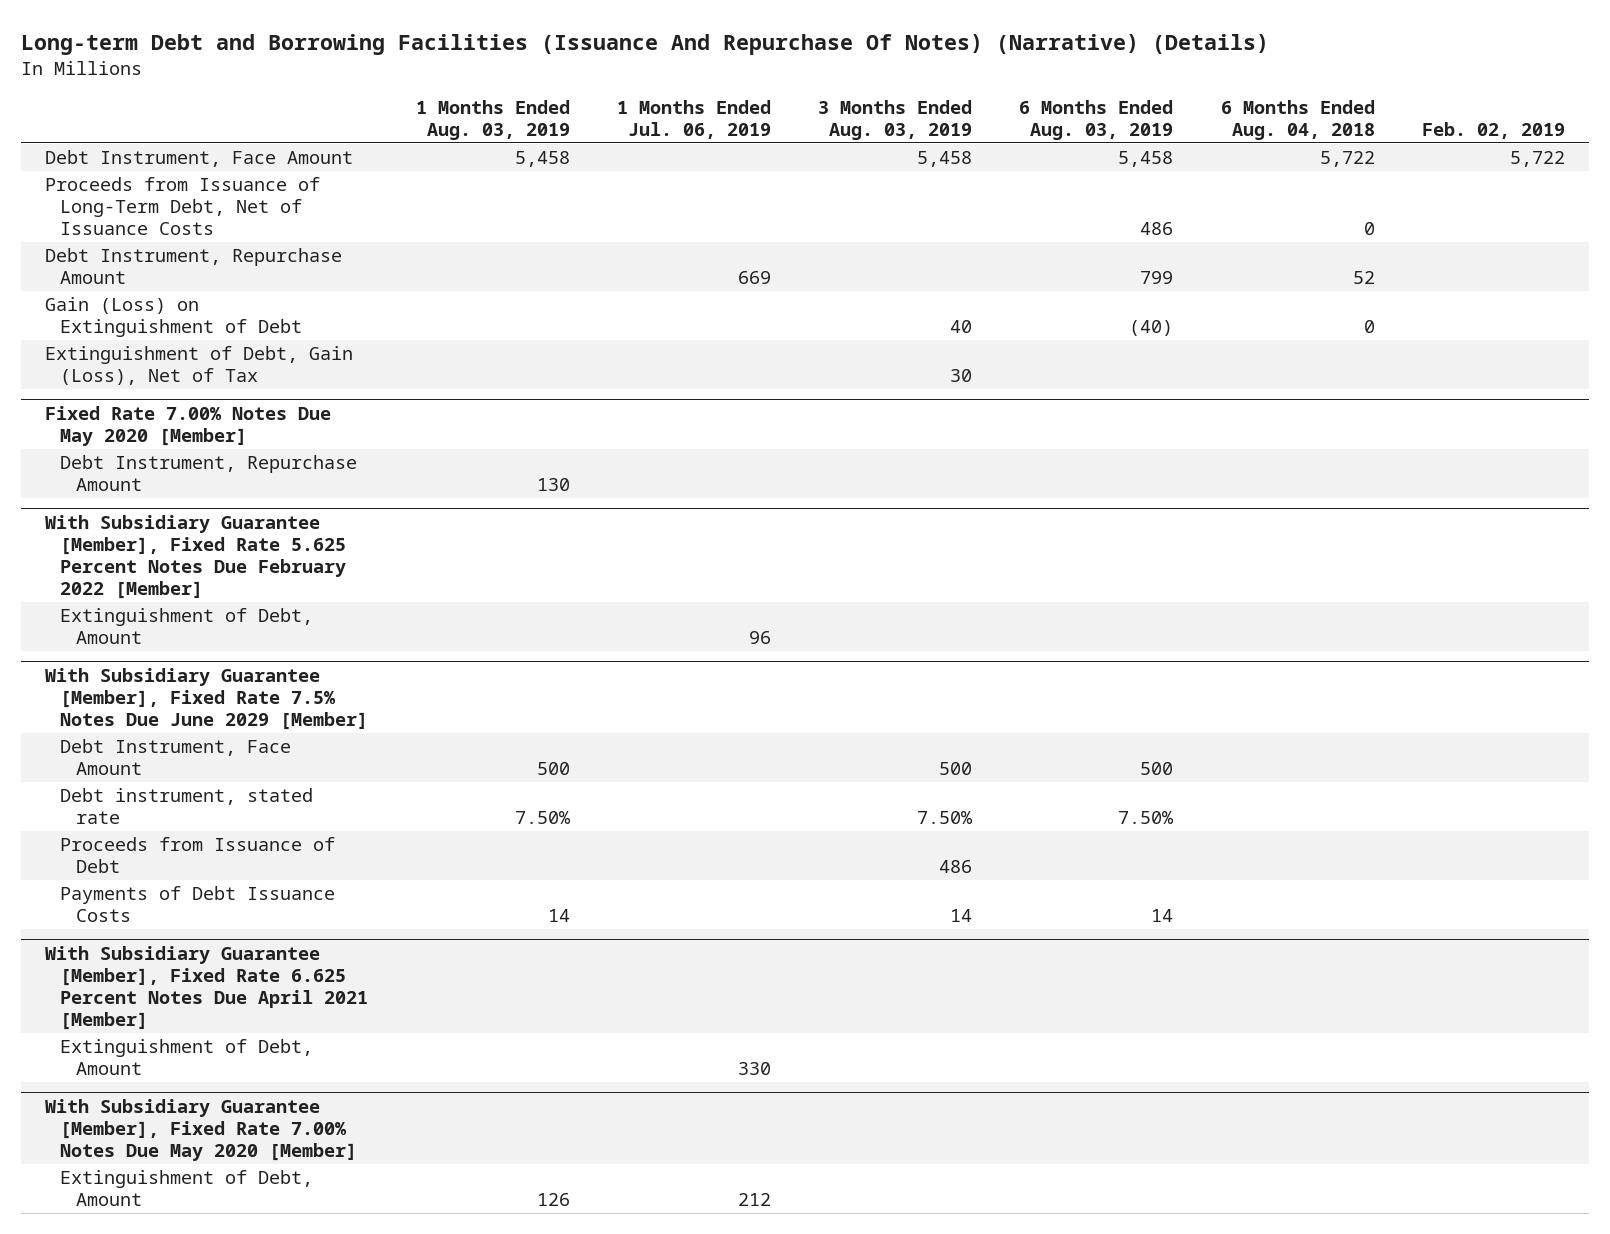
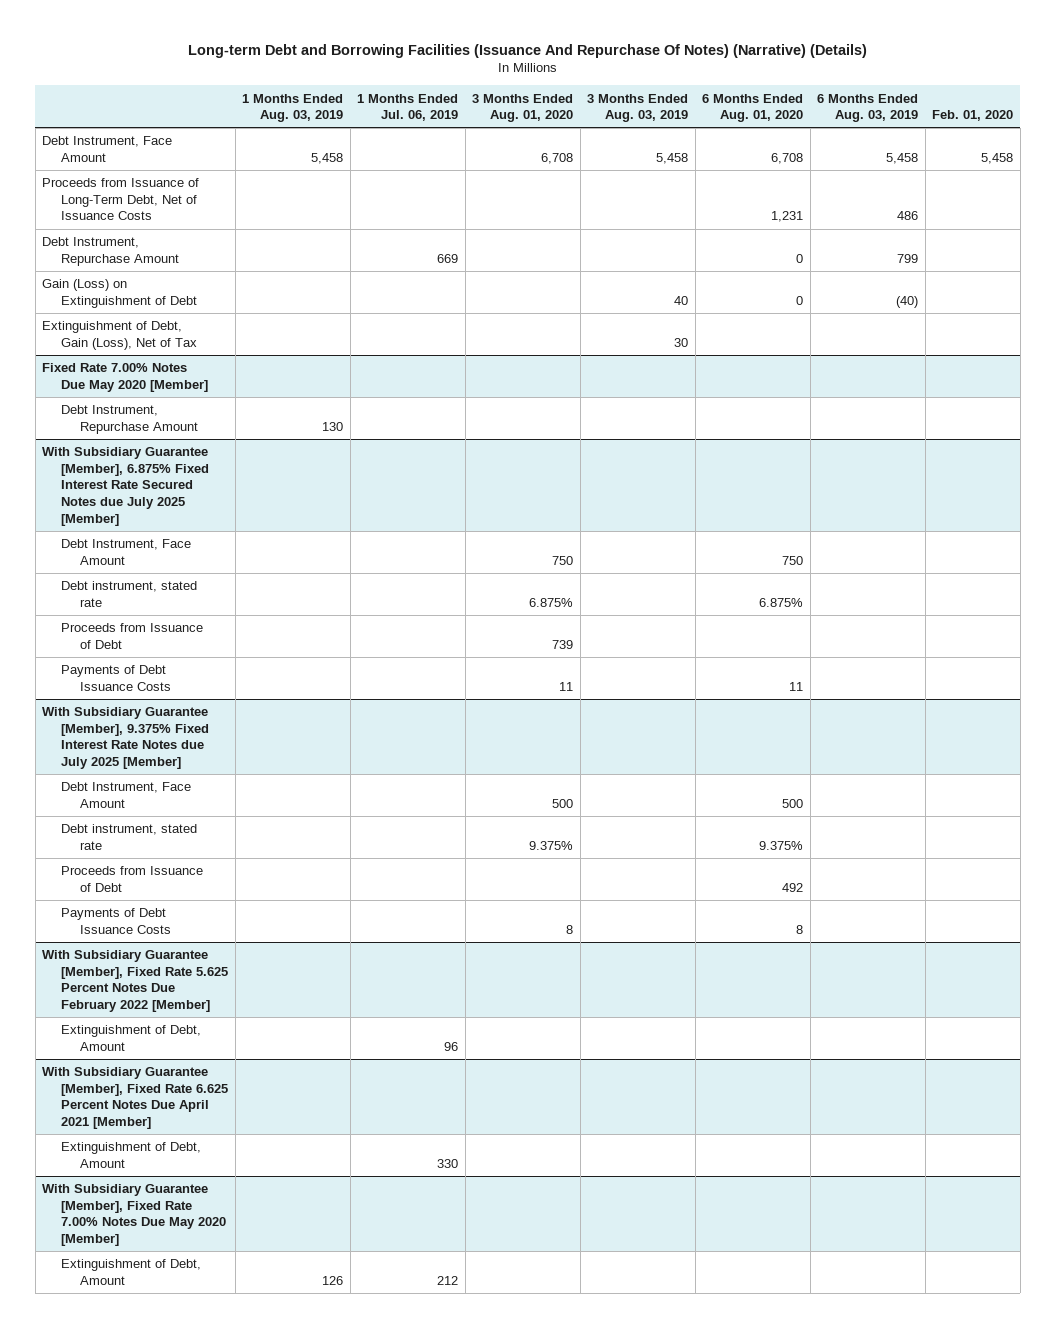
[1220,99,1375,140] 6 Months Ended Aug. 04, 2018 -> none
[1422,121,1566,139] Feb. 02, 2019 -> none
none -> [472,93,574,123] 3 Months Ended Aug. 01, 2020
none -> [702,93,804,123] 6 Months Ended Aug. 01, 2020
none -> [932,110,1014,122] Feb. 01, 2020
none -> [42,447,209,526] With Subsidiary Guarantee [Member], 6.875% Fixed Interest Rate Secured Notes due July 2025 [Member]
none -> [60,539,191,565] Debt Instrument, Face Amount
none -> [60,581,197,607] Debt instrument, stated rate
none -> [60,623,203,649] Proceeds from Issuance of Debt
none -> [60,665,171,691] Payments of Debt Issuance Costs
none -> [42,707,209,769] With Subsidiary Guarantee [Member], 9.375% Fixed Interest Rate Notes due July 2025 [Member]
none -> [60,782,191,808] Debt Instrument, Face Amount
none -> [60,824,197,850] Debt instrument, stated rate
none -> [60,866,203,892] Proceeds from Issuance of Debt
none -> [60,908,171,934] Payments of Debt Issuance Costs
[44,668,369,731] With Subsidiary Guarantee [Member], Fixed Rate 7.5% Notes Due June 2029 [Member] -> none
[60,739,292,776] Debt Instrument, Face Amount -> none
[60,788,314,825] Debt instrument, stated rate -> none
[60,837,336,874] Proceeds from Issuance of Debt -> none
[60,886,336,923] Payments of Debt Issuance Costs -> none

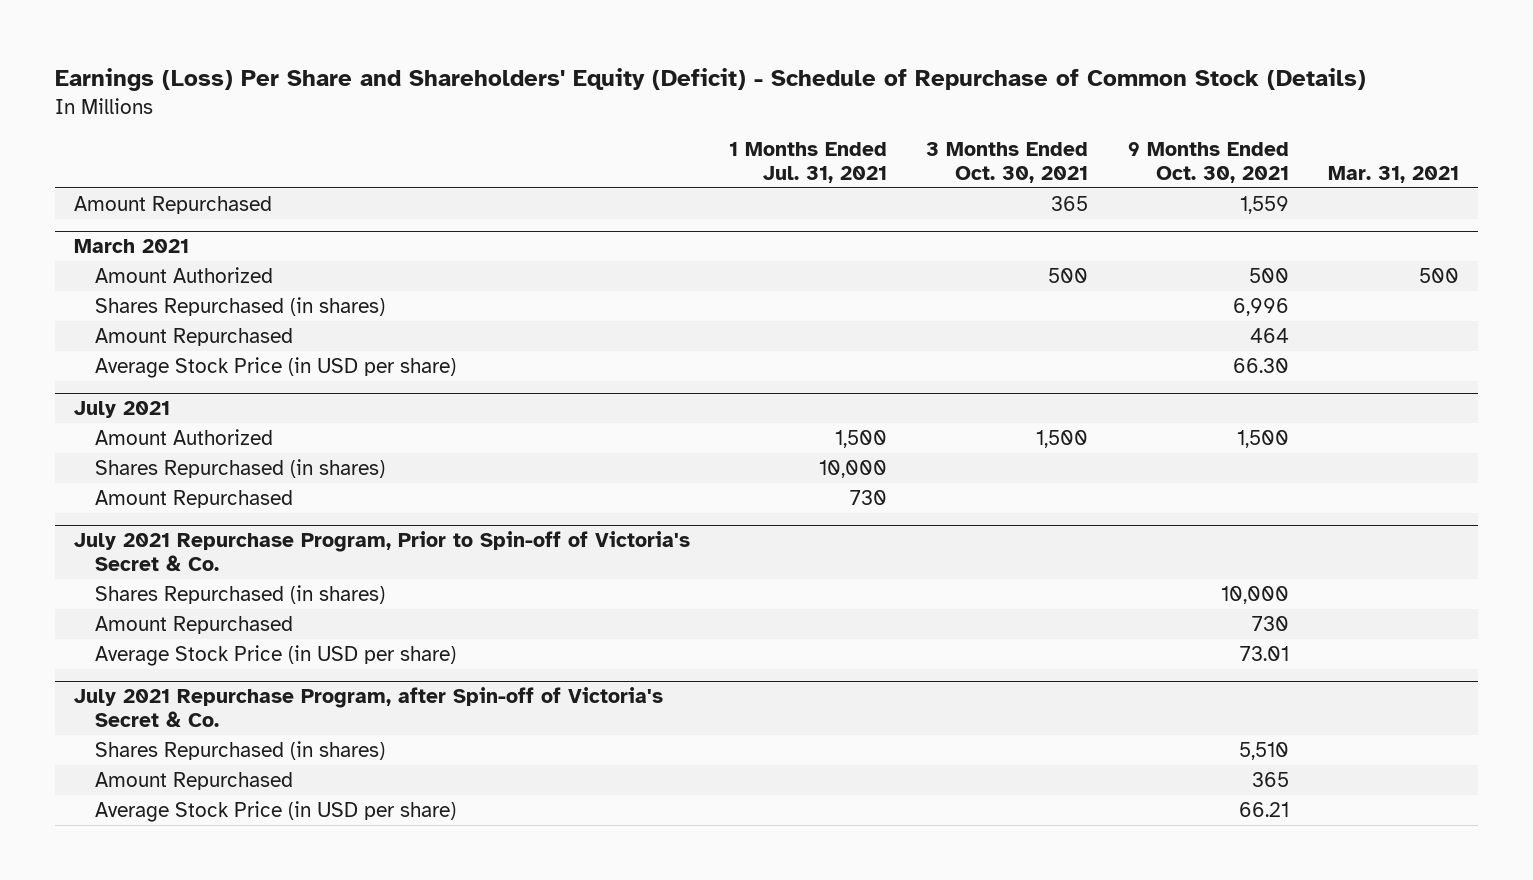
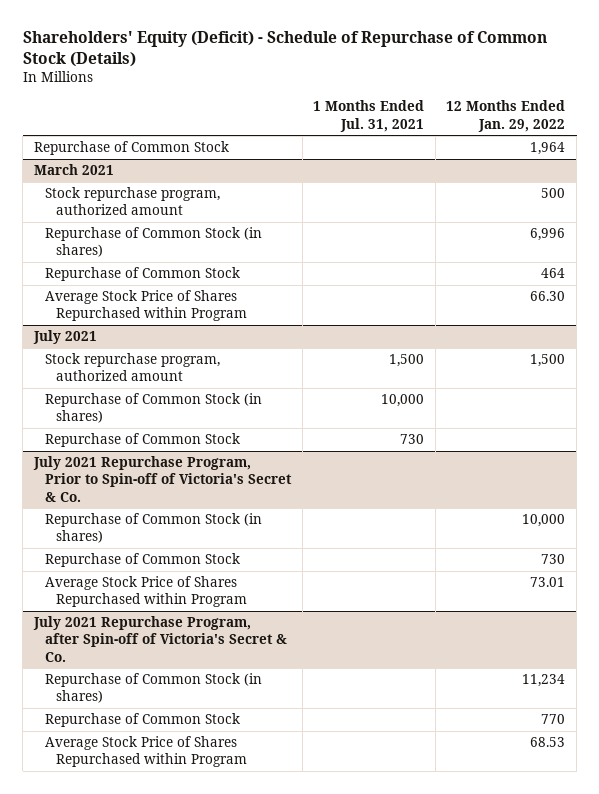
[54,68,1366,92] Earnings (Loss) Per Share and Shareholders' Equity (Deficit) - Schedule of Repurchase of Common Stock (Details) -> [22,31,547,68] Shareholders' Equity (Deficit) - Schedule of Repurchase of Common Stock (Details)
[926,141,1089,183] 3 Months Ended Oct. 30, 2021 -> none
[1127,141,1289,183] 9 Months Ended Oct. 30, 2021 -> none
[1327,165,1459,183] Mar. 31, 2021 -> none
none -> [446,100,566,132] 12 Months Ended Jan. 29, 2022
[74,195,273,214] Amount Repurchased -> [33,141,229,156] Repurchase of Common Stock
[95,266,274,283] Amount Authorized -> [44,187,220,216] Stock repurchase program, authorized amount
[95,296,386,316] Shares Repurchased (in shares) -> [44,227,262,258] Repurchase of Common Stock (in shares)
[95,327,294,346] Amount Repurchased -> [44,267,240,282] Repurchase of Common Stock
[95,356,457,378] Average Stock Price (in USD per share) -> [44,290,247,322] Average Stock Price of Shares Repurchased within Program
[95,428,274,445] Amount Authorized -> [44,353,220,382] Stock repurchase program, authorized amount
[95,458,386,478] Shares Repurchased (in shares) -> [44,393,262,424] Repurchase of Common Stock (in shares)
[95,489,294,508] Amount Repurchased -> [44,433,240,448] Repurchase of Common Stock
[95,584,386,604] Shares Repurchased (in shares) -> [44,513,262,544] Repurchase of Common Stock (in shares)
[95,615,294,634] Amount Repurchased -> [44,553,240,568] Repurchase of Common Stock
[95,644,457,666] Average Stock Price (in USD per share) -> [44,576,247,608] Average Stock Price of Shares Repurchased within Program
[95,740,386,760] Shares Repurchased (in shares) -> [44,673,262,704] Repurchase of Common Stock (in shares)
[95,771,294,790] Amount Repurchased -> [44,713,240,728] Repurchase of Common Stock
[95,800,457,822] Average Stock Price (in USD per share) -> [44,736,247,768] Average Stock Price of Shares Repurchased within Program

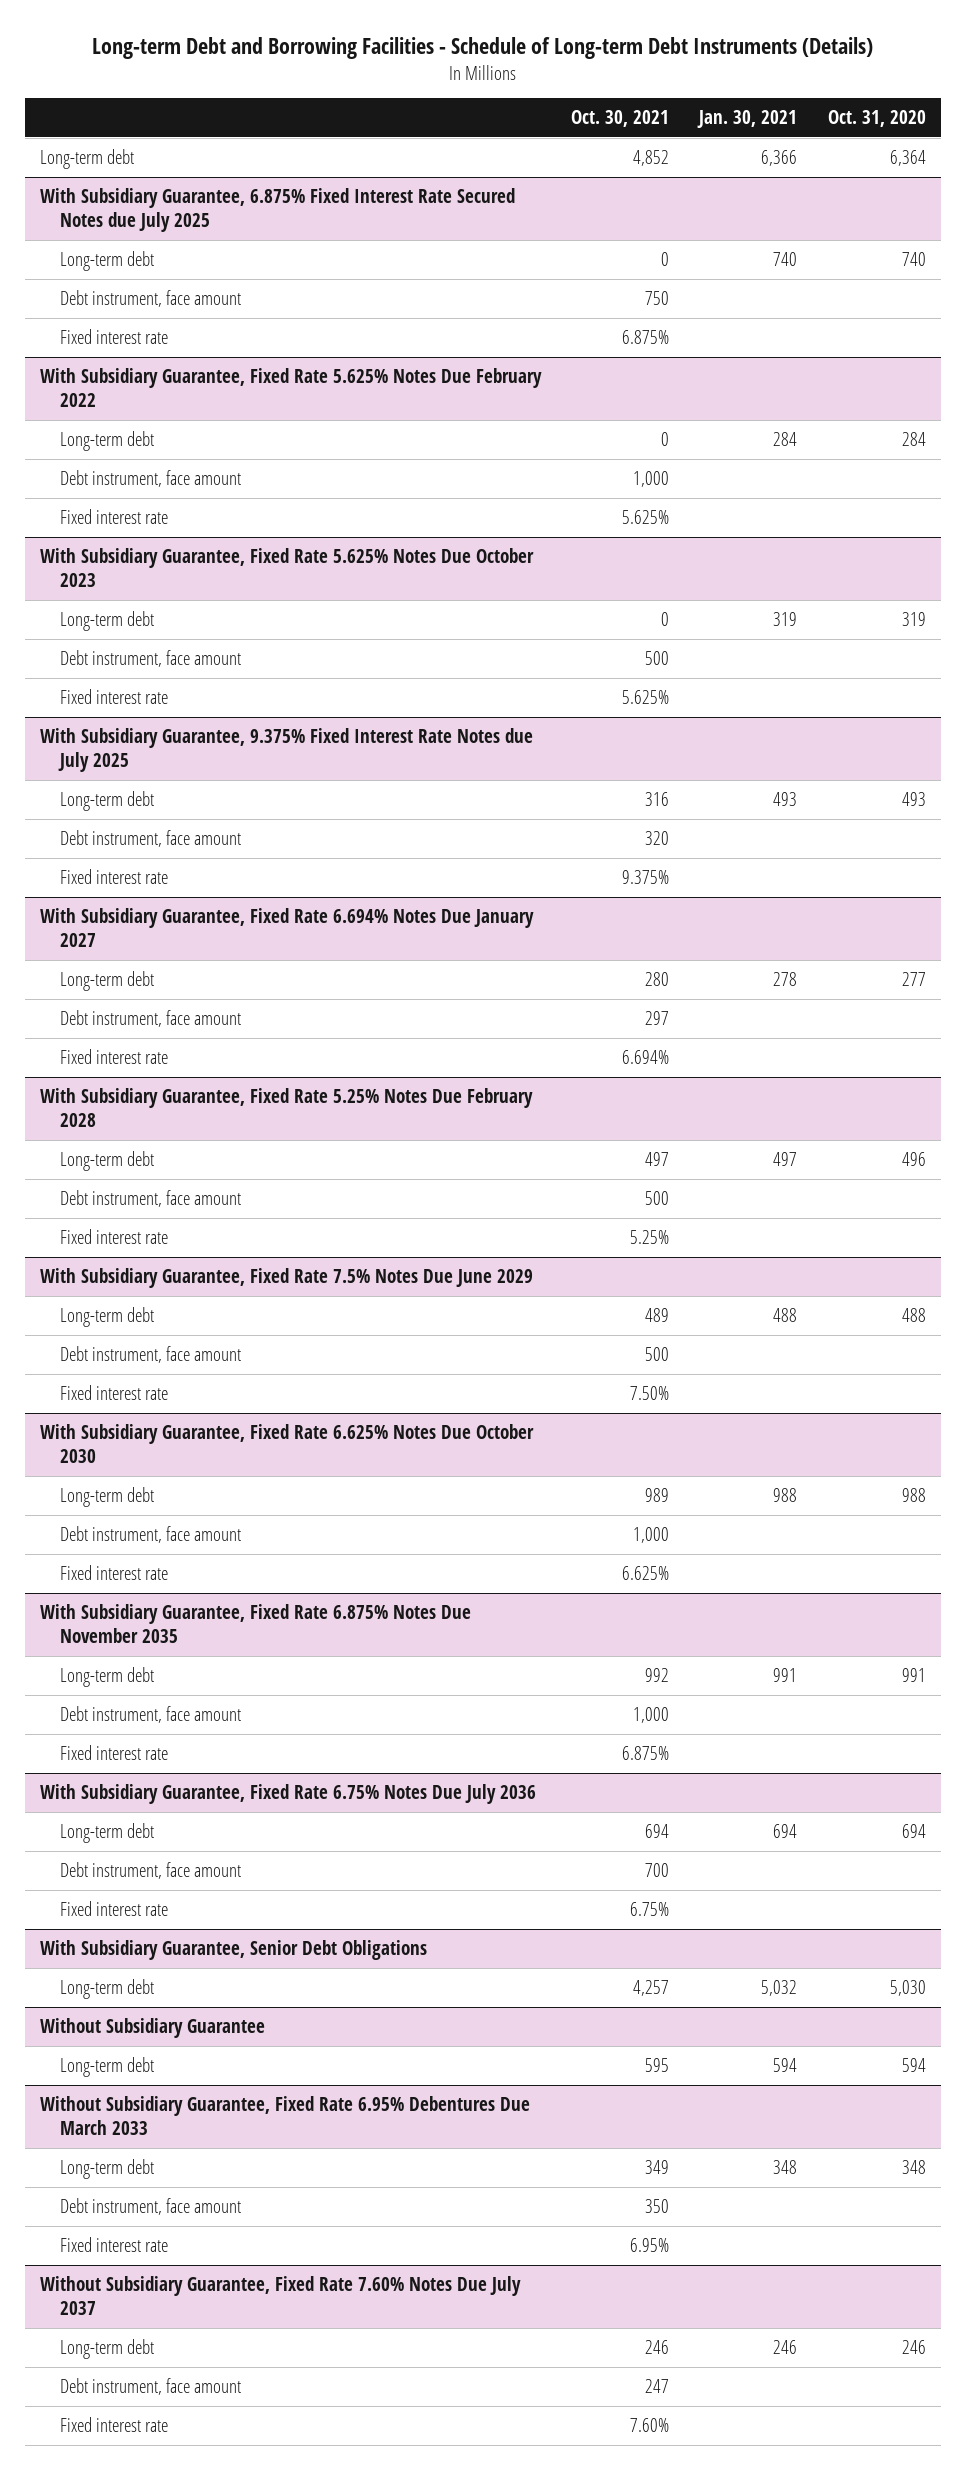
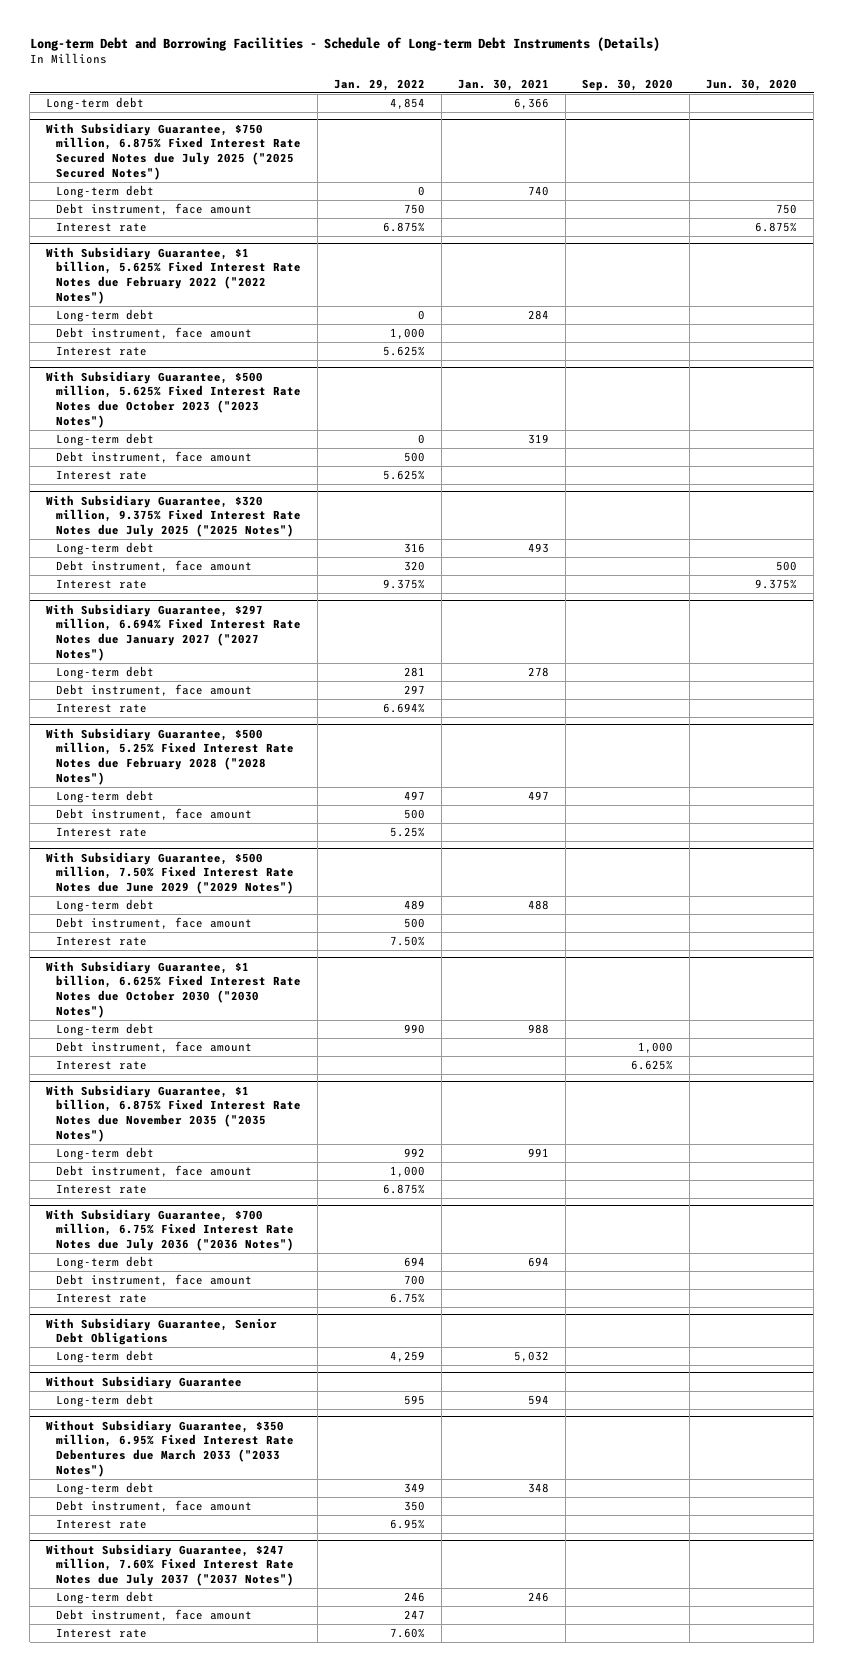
[571,110,670,128] Oct. 30, 2021 -> none
[827,110,926,128] Oct. 31, 2020 -> none
none -> [334,78,426,91] Jan. 29, 2022
none -> [582,78,674,91] Sep. 30, 2020
none -> [706,78,798,91] Jun. 30, 2020
[40,187,516,233] With Subsidiary Guarantee, 6.875% Fixed Interest Rate Secured Notes due July 2025 -> [46,122,302,181] With Subsidiary Guarantee, $750 million, 6.875% Fixed Interest Rate Secured Notes due July 2025 ("2025 Secured Notes")
[60,328,169,344] Fixed interest rate -> [56,222,148,233] Interest rate
[40,367,543,408] With Subsidiary Guarantee, Fixed Rate 5.625% Notes Due February 2022 -> [46,246,302,305] With Subsidiary Guarantee, $1 billion, 5.625% Fixed Interest Rate Notes due February 2022 ("2022 Notes")
[60,508,169,524] Fixed interest rate -> [56,346,148,357] Interest rate
[40,547,535,588] With Subsidiary Guarantee, Fixed Rate 5.625% Notes Due October 2023 -> [46,370,302,429] With Subsidiary Guarantee, $500 million, 5.625% Fixed Interest Rate Notes due October 2023 ("2023 Notes")
[60,688,169,704] Fixed interest rate -> [56,470,148,481] Interest rate
[40,727,534,773] With Subsidiary Guarantee, 9.375% Fixed Interest Rate Notes due July 2025 -> [46,494,302,538] With Subsidiary Guarantee, $320 million, 9.375% Fixed Interest Rate Notes due July 2025 ("2025 Notes")
[60,868,169,884] Fixed interest rate -> [56,579,148,590] Interest rate
[40,907,535,948] With Subsidiary Guarantee, Fixed Rate 6.694% Notes Due January 2027 -> [46,603,302,662] With Subsidiary Guarantee, $297 million, 6.694% Fixed Interest Rate Notes due January 2027 ("2027 Notes")
[60,1048,169,1064] Fixed interest rate -> [56,703,148,714] Interest rate
[40,1087,534,1128] With Subsidiary Guarantee, Fixed Rate 5.25% Notes Due February 2028 -> [46,727,295,786] With Subsidiary Guarantee, $500 million, 5.25% Fixed Interest Rate Notes due February 2028 ("2028 Notes")
[60,1228,169,1244] Fixed interest rate -> [56,827,148,838] Interest rate
[40,1267,534,1288] With Subsidiary Guarantee, Fixed Rate 7.5% Notes Due June 2029 -> [46,851,295,895] With Subsidiary Guarantee, $500 million, 7.50% Fixed Interest Rate Notes due June 2029 ("2029 Notes")
[60,1384,169,1400] Fixed interest rate -> [56,936,148,947] Interest rate
[40,1423,535,1464] With Subsidiary Guarantee, Fixed Rate 6.625% Notes Due October 2030 -> [46,960,302,1019] With Subsidiary Guarantee, $1 billion, 6.625% Fixed Interest Rate Notes due October 2030 ("2030 Notes")
[60,1564,169,1580] Fixed interest rate -> [56,1060,148,1071] Interest rate
[40,1603,472,1644] With Subsidiary Guarantee, Fixed Rate 6.875% Notes Due November 2035 -> [46,1084,302,1143] With Subsidiary Guarantee, $1 billion, 6.875% Fixed Interest Rate Notes due November 2035 ("2035 Notes")
[60,1744,169,1760] Fixed interest rate -> [56,1184,148,1195] Interest rate
[40,1783,537,1804] With Subsidiary Guarantee, Fixed Rate 6.75% Notes Due July 2036 -> [46,1208,295,1252] With Subsidiary Guarantee, $700 million, 6.75% Fixed Interest Rate Notes due July 2036 ("2036 Notes")
[60,1900,169,1916] Fixed interest rate -> [56,1293,148,1304] Interest rate
[40,2095,531,2136] Without Subsidiary Guarantee, Fixed Rate 6.95% Debentures Due March 2033 -> [46,1419,295,1478] Without Subsidiary Guarantee, $350 million, 6.95% Fixed Interest Rate Debentures due March 2033 ("2033 Notes")
[60,2236,169,2252] Fixed interest rate -> [56,1519,148,1530] Interest rate
[40,2275,522,2316] Without Subsidiary Guarantee, Fixed Rate 7.60% Notes Due July 2037 -> [46,1543,295,1587] Without Subsidiary Guarantee, $247 million, 7.60% Fixed Interest Rate Notes due July 2037 ("2037 Notes")
[60,2416,169,2432] Fixed interest rate -> [56,1628,148,1639] Interest rate

